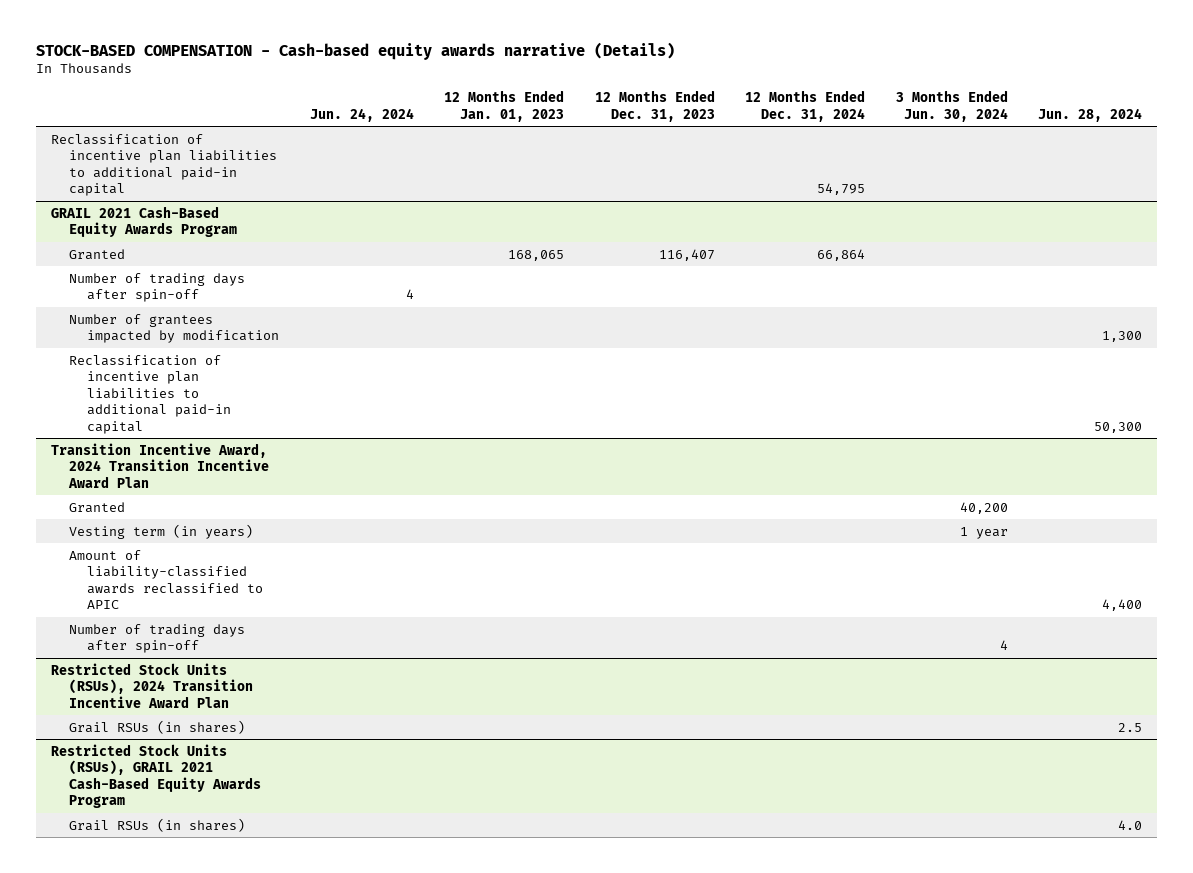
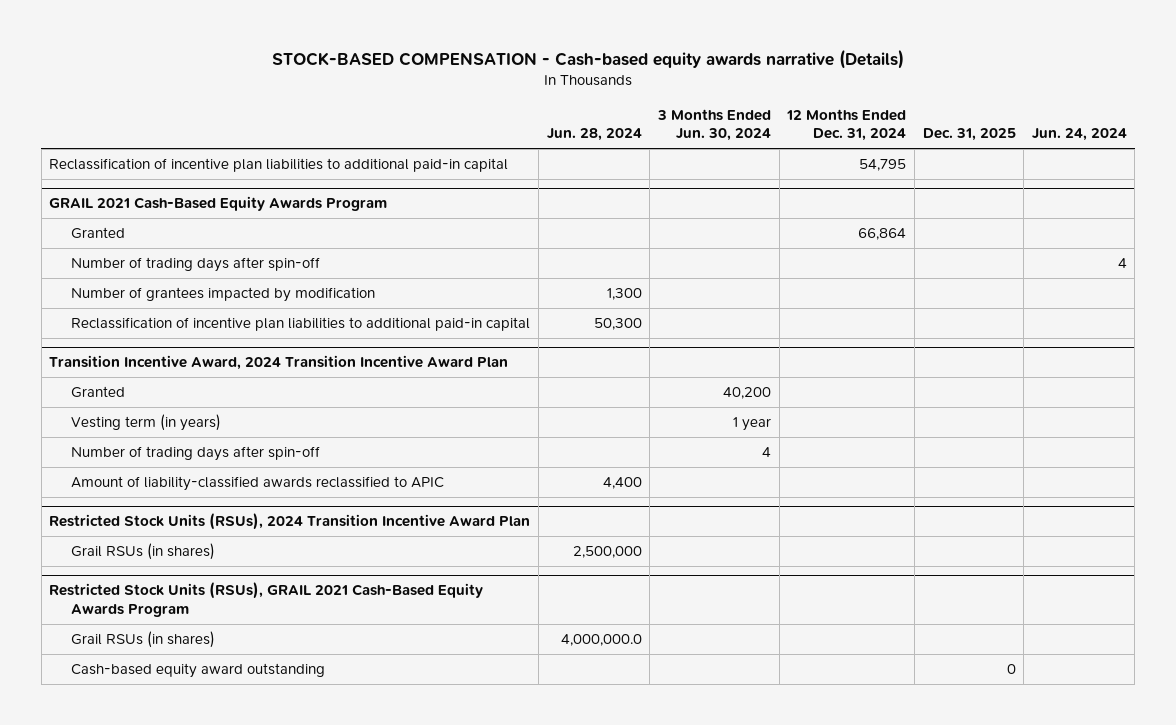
[444,90,565,122] 12 Months Ended Jan. 01, 2023 -> none
[594,90,715,122] 12 Months Ended Dec. 31, 2023 -> none
none -> [922,128,1016,142] Dec. 31, 2025
[69,549,264,610] Amount of liability-classified awards reclassified to APIC -> [71,476,445,492] Amount of liability-classified awards reclassified to APIC
[1118,722,1143,732] 2.5 -> [572,546,642,559] 2,500,000
[1118,819,1143,830] 4.0 -> [560,634,642,647] 4,000,000.0
none -> [71,663,326,679] Cash-based equity award outstanding

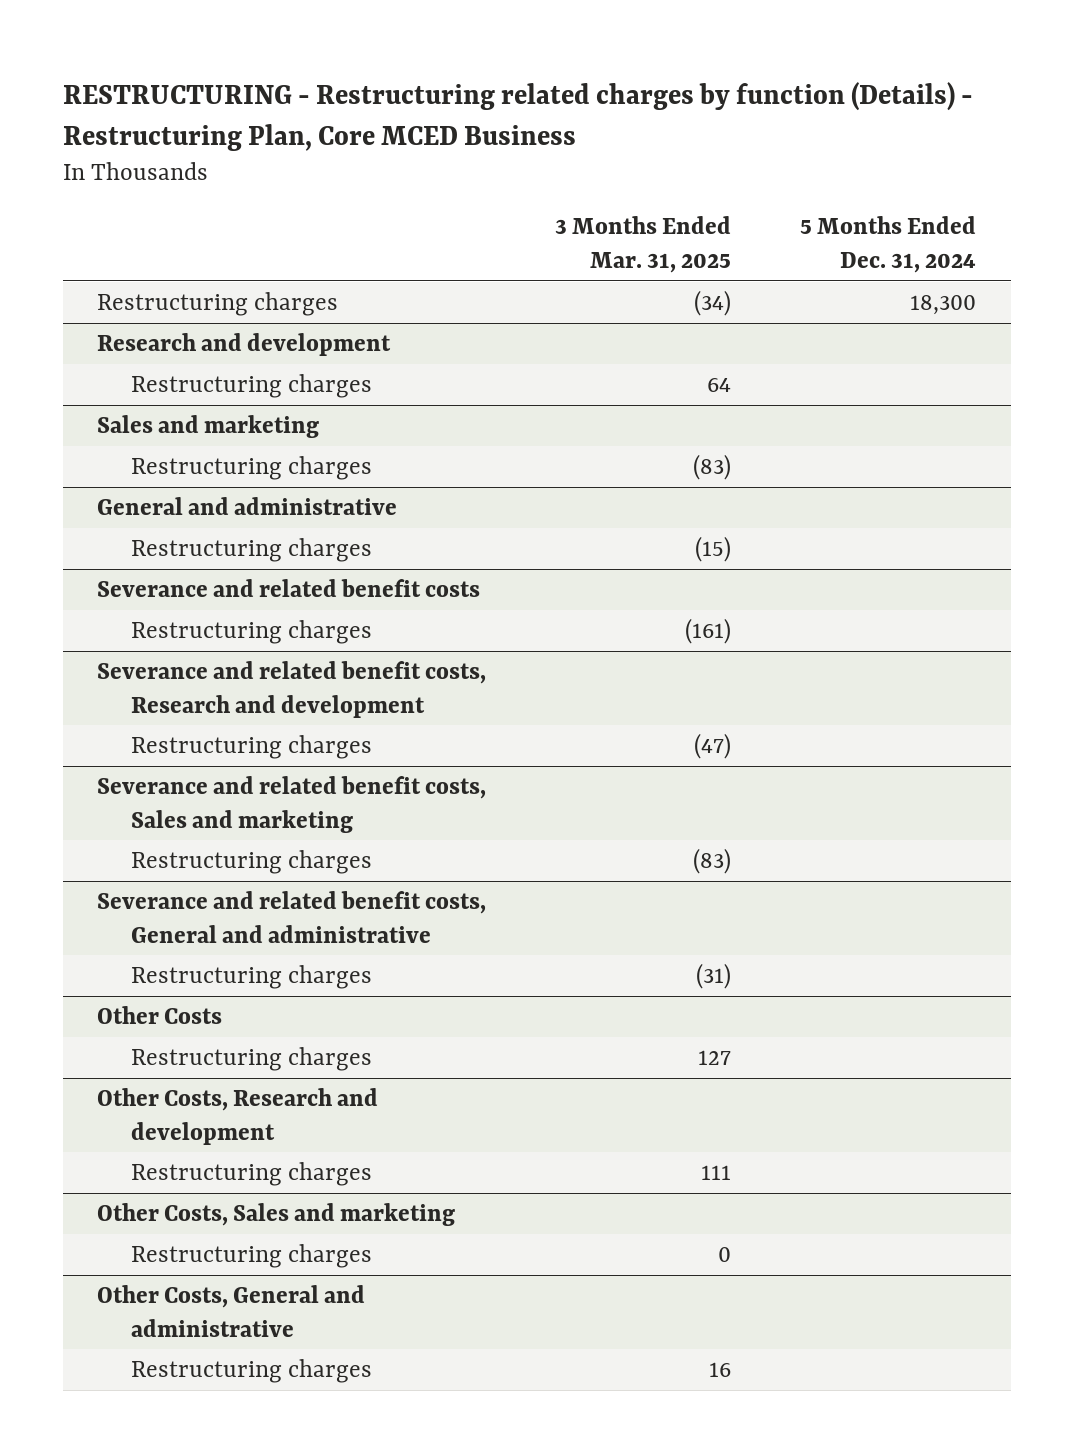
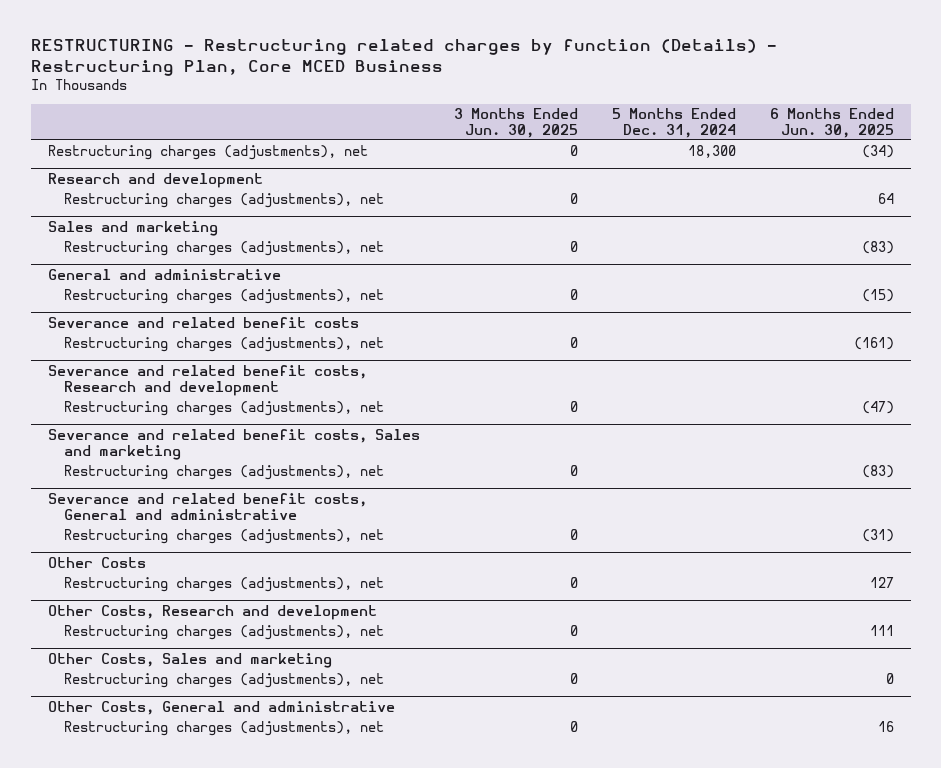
[555,216,732,273] 3 Months Ended Mar. 31, 2025 -> none
none -> [453,108,578,138] 3 Months Ended Jun. 30, 2025
none -> [769,108,894,138] 6 Months Ended Jun. 30, 2025
[97,291,339,316] Restructuring charges -> [47,145,368,161] Restructuring charges (adjustments), net
[130,373,372,398] Restructuring charges -> [63,193,384,209] Restructuring charges (adjustments), net
[130,455,372,480] Restructuring charges -> [63,241,384,257] Restructuring charges (adjustments), net
[130,537,372,562] Restructuring charges -> [63,289,384,305] Restructuring charges (adjustments), net
[130,619,372,644] Restructuring charges -> [63,337,384,353] Restructuring charges (adjustments), net
[130,734,372,759] Restructuring charges -> [63,401,384,417] Restructuring charges (adjustments), net
[130,849,372,874] Restructuring charges -> [63,465,384,481] Restructuring charges (adjustments), net
[130,964,372,989] Restructuring charges -> [63,529,384,545] Restructuring charges (adjustments), net
[130,1046,372,1071] Restructuring charges -> [63,577,384,593] Restructuring charges (adjustments), net
[130,1161,372,1186] Restructuring charges -> [63,625,384,641] Restructuring charges (adjustments), net
[130,1243,372,1268] Restructuring charges -> [63,673,384,689] Restructuring charges (adjustments), net
[130,1358,372,1383] Restructuring charges -> [63,721,384,737] Restructuring charges (adjustments), net

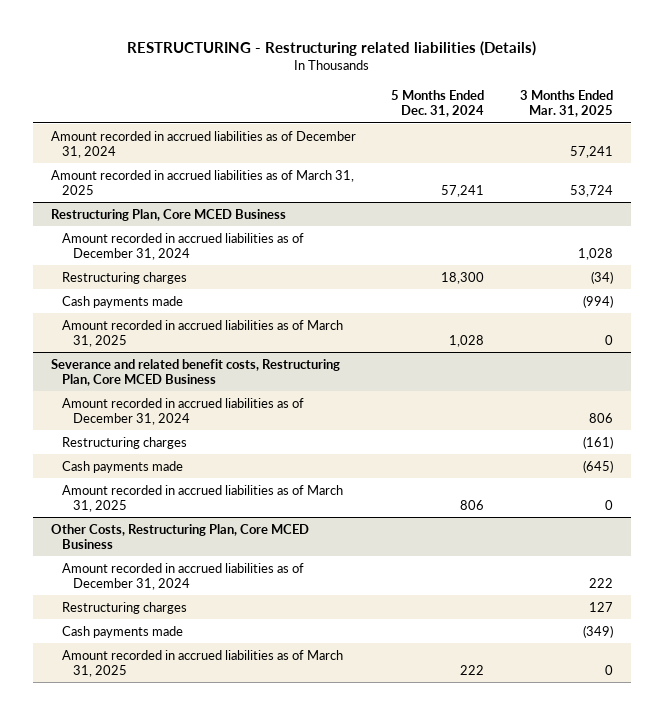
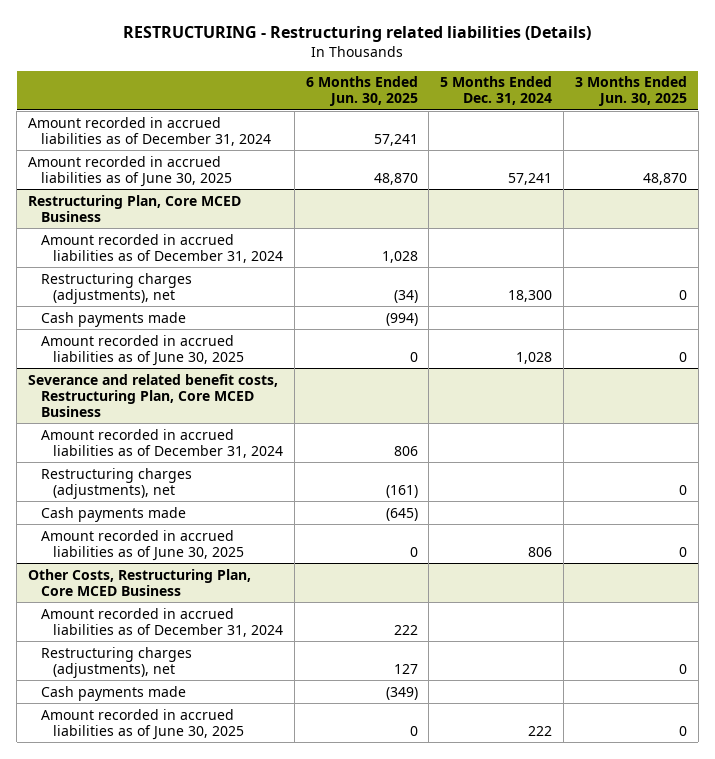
[520,89,614,118] 3 Months Ended Mar. 31, 2025 -> none
none -> [305,76,418,107] 6 Months Ended Jun. 30, 2025
none -> [574,76,687,107] 3 Months Ended Jun. 30, 2025
[50,169,354,195] Amount recorded in accrued liabilities as of March 31, 2025 -> [27,155,232,187] Amount recorded in accrued liabilities as of June 30, 2025
[61,271,187,284] Restructuring charges -> [40,272,192,304] Restructuring charges (adjustments), net
[61,319,343,347] Amount recorded in accrued liabilities as of March 31, 2025 -> [40,334,245,366] Amount recorded in accrued liabilities as of June 30, 2025
[61,436,187,449] Restructuring charges -> [40,467,192,499] Restructuring charges (adjustments), net
[61,484,343,512] Amount recorded in accrued liabilities as of March 31, 2025 -> [40,529,245,561] Amount recorded in accrued liabilities as of June 30, 2025
[61,601,187,614] Restructuring charges -> [40,646,192,678] Restructuring charges (adjustments), net
[61,649,343,677] Amount recorded in accrued liabilities as of March 31, 2025 -> [40,708,245,740] Amount recorded in accrued liabilities as of June 30, 2025

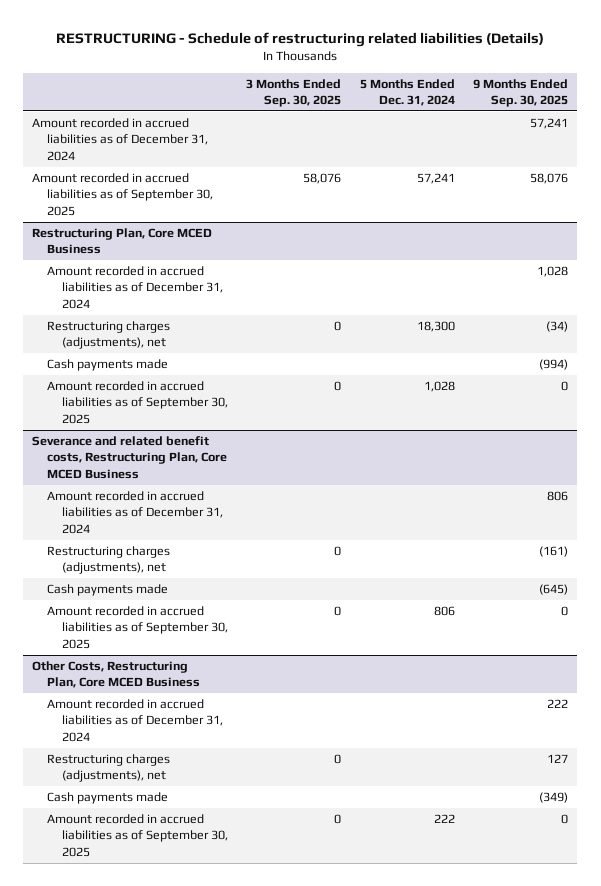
[123,26,592,43] RESTRUCTURING - Restructuring related liabilities (Details) -> [56,31,545,47] RESTRUCTURING - Schedule of restructuring related liabilities (Details)
[305,76,418,107] 6 Months Ended Jun. 30, 2025 -> none
[574,76,687,107] 3 Months Ended Jun. 30, 2025 -> none
none -> [246,78,342,108] 3 Months Ended Sep. 30, 2025
none -> [473,78,569,108] 9 Months Ended Sep. 30, 2025
[27,155,232,187] Amount recorded in accrued liabilities as of June 30, 2025 -> [32,173,214,216] Amount recorded in accrued liabilities as of September 30, 2025
[40,334,245,366] Amount recorded in accrued liabilities as of June 30, 2025 -> [47,381,228,424] Amount recorded in accrued liabilities as of September 30, 2025
[40,529,245,561] Amount recorded in accrued liabilities as of June 30, 2025 -> [47,606,228,649] Amount recorded in accrued liabilities as of September 30, 2025
[40,708,245,740] Amount recorded in accrued liabilities as of June 30, 2025 -> [47,814,228,857] Amount recorded in accrued liabilities as of September 30, 2025

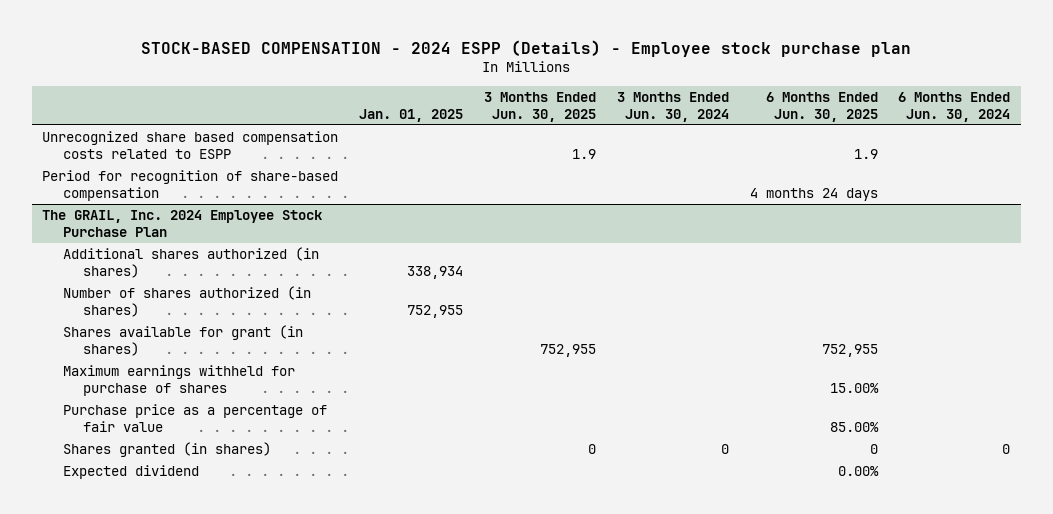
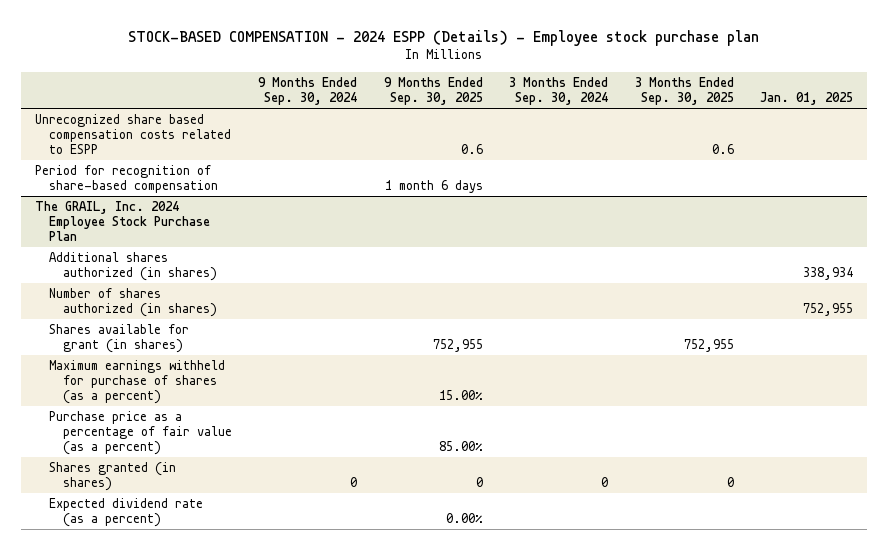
[484,92,597,122] 3 Months Ended Jun. 30, 2025 -> none
[616,92,729,122] 3 Months Ended Jun. 30, 2024 -> none
[765,92,878,122] 6 Months Ended Jun. 30, 2025 -> none
[898,92,1011,122] 6 Months Ended Jun. 30, 2024 -> none
none -> [258,77,358,106] 9 Months Ended Sep. 30, 2024
none -> [383,77,483,106] 9 Months Ended Sep. 30, 2025
none -> [509,77,609,106] 3 Months Ended Sep. 30, 2024
none -> [634,77,734,106] 3 Months Ended Sep. 30, 2025
[62,365,295,396] Maximum earnings withheld for purchase of shares -> [48,359,225,405] Maximum earnings withheld for purchase of shares (as a percent)
[62,404,327,432] Purchase price as a percentage of fair value -> [48,410,232,456] Purchase price as a percentage of fair value (as a percent)
[62,465,199,480] Expected dividend -> [48,497,203,528] Expected dividend rate (as a percent)

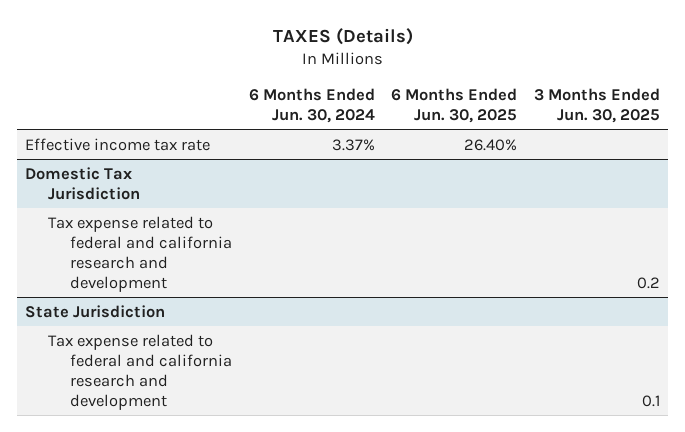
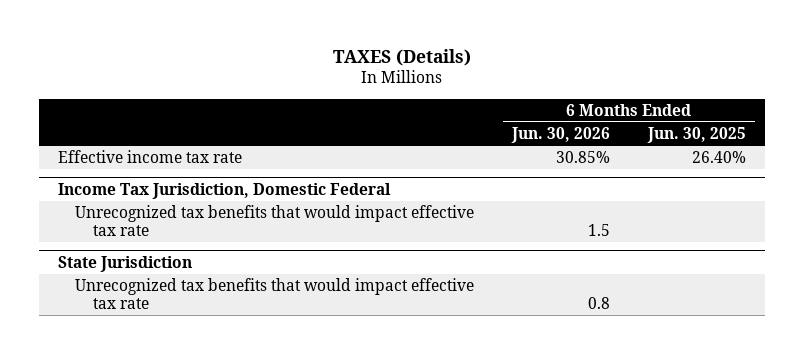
[248,87,375,124] 6 Months Ended Jun. 30, 2024 -> none
[533,87,660,124] 3 Months Ended Jun. 30, 2025 -> none
none -> [511,127,611,144] Jun. 30, 2026
[25,166,140,200] Domestic Tax Jurisdiction -> [57,182,391,199] Income Tax Jurisdiction, Domestic Federal
[47,215,233,293] Tax expense related to federal and california research and development -> [75,205,475,236] Unrecognized tax benefits that would impact effective tax rate
[47,333,233,411] Tax expense related to federal and california research and development -> [75,278,475,309] Unrecognized tax benefits that would impact effective tax rate

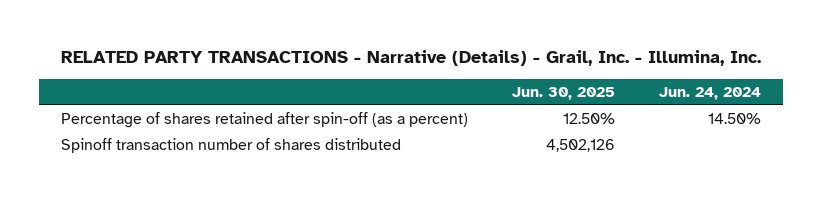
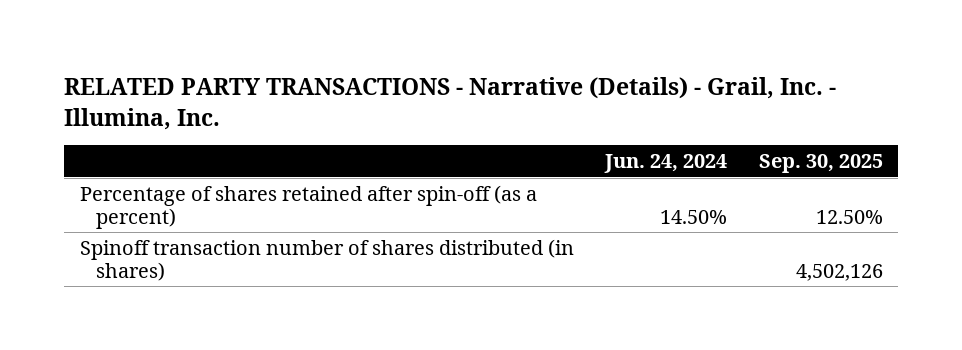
[511,87,615,101] Jun. 30, 2025 -> none
none -> [758,154,883,174] Sep. 30, 2025
[61,138,402,154] Spinoff transaction number of shares distributed -> [79,238,574,281] Spinoff transaction number of shares distributed (in shares)

